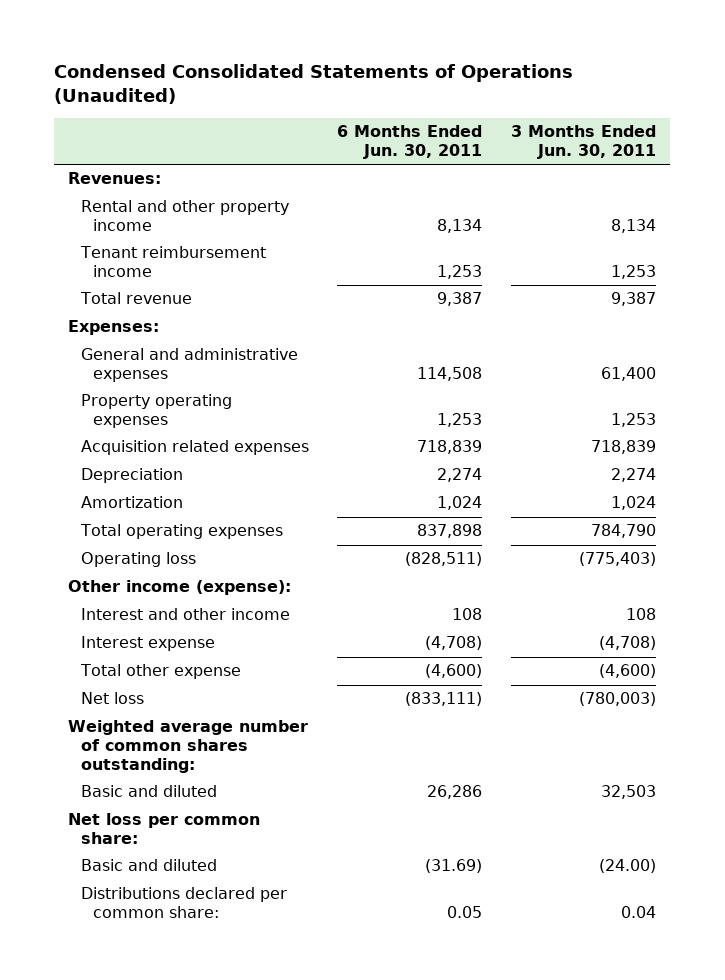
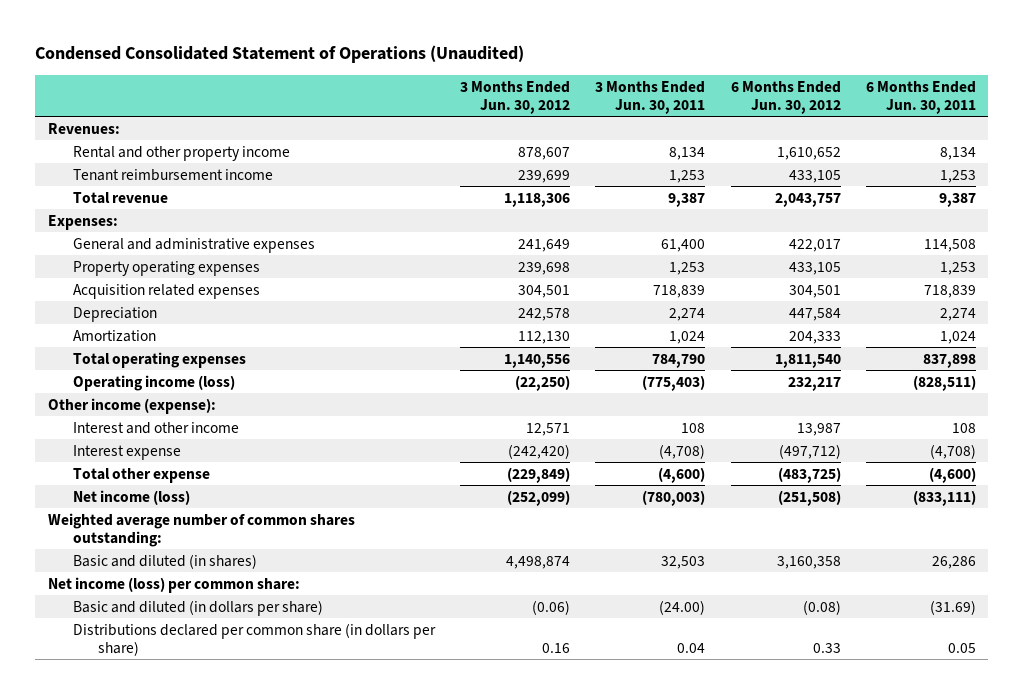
[54,64,574,105] Condensed Consolidated Statements of Operations (Unaudited) -> [35,45,525,64] Condensed Consolidated Statement of Operations (Unaudited)
none -> [460,80,571,115] 3 Months Ended Jun. 30, 2012
none -> [730,80,841,115] 6 Months Ended Jun. 30, 2012
[80,552,196,568] Operating loss -> [72,374,235,391] Operating income (loss)
[80,692,144,705] Net loss -> [72,489,190,505] Net income (loss)
[80,785,217,798] Basic and diluted -> [72,553,257,569] Basic and diluted (in shares)
[68,813,261,845] Net loss per common share: -> [47,576,300,593] Net income (loss) per common share:
[80,859,217,872] Basic and diluted -> [72,599,323,616] Basic and diluted (in dollars per share)
[80,887,287,919] Distributions declared per common share: -> [72,622,436,657] Distributions declared per common share (in dollars per share)

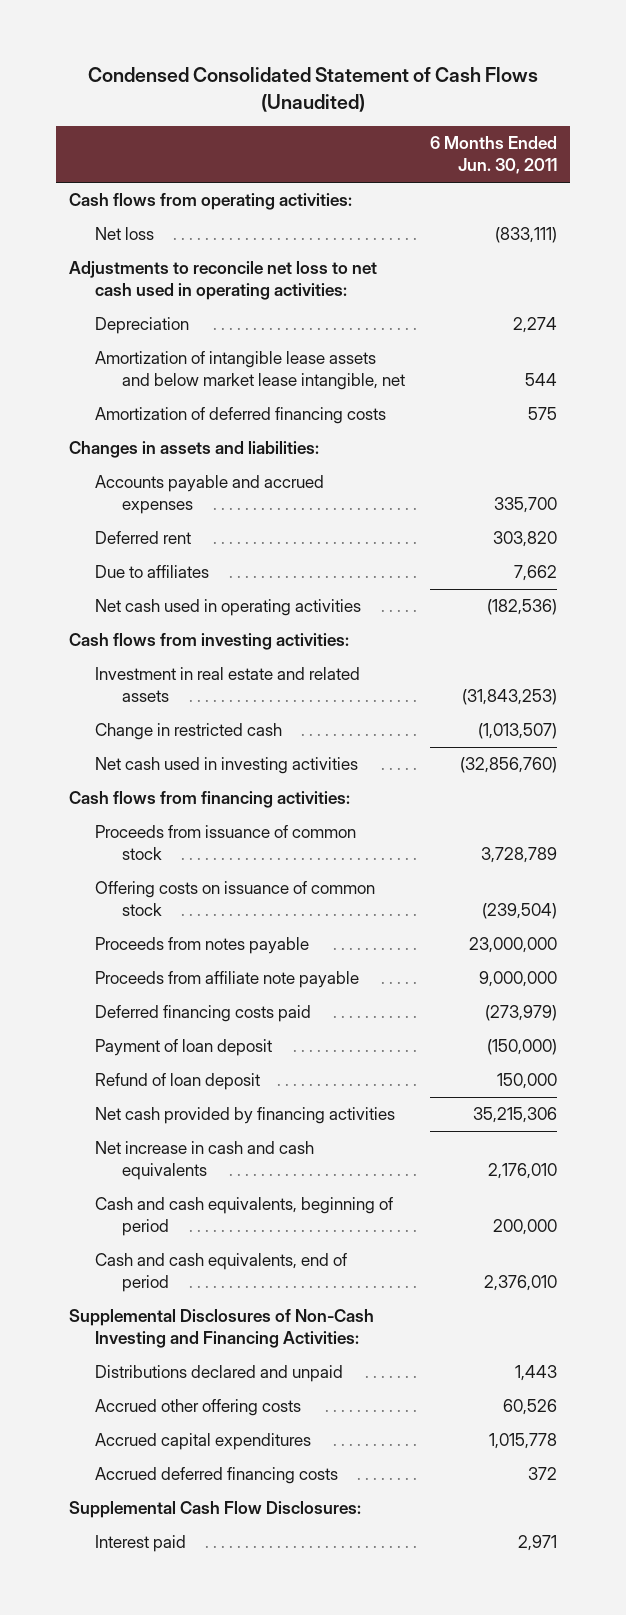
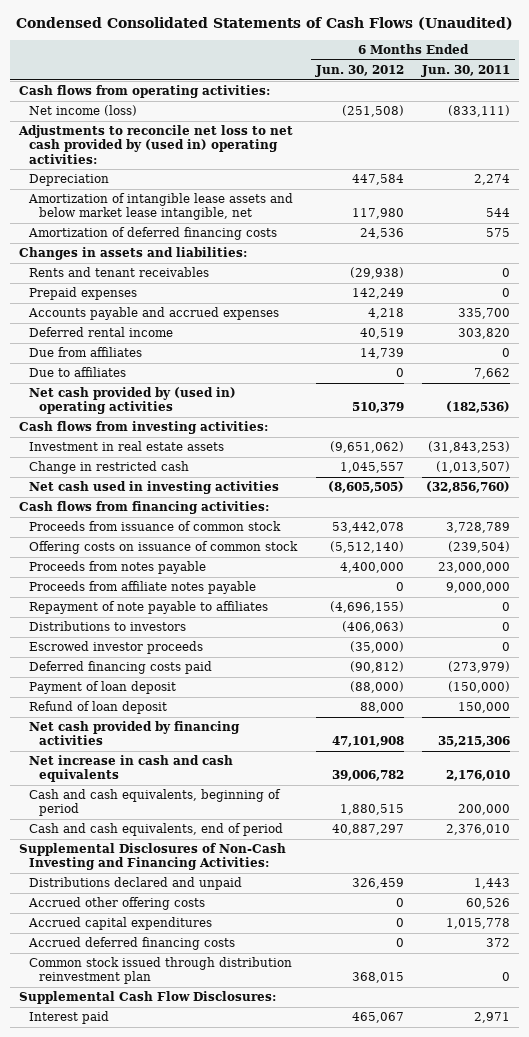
[87,67,538,112] Condensed Consolidated Statement of Cash Flows (Unaudited) -> [15,17,513,31] Condensed Consolidated Statements of Cash Flows (Unaudited)
none -> [314,64,404,77] Jun. 30, 2012
[95,227,155,241] Net loss -> [29,105,138,117] Net income (loss)
[68,261,377,301] Adjustments to reconcile net loss to net cash used in operating activities: -> [18,125,294,164] Adjustments to reconcile net loss to net cash provided by (used in) operating activities:
none -> [29,267,210,278] Rents and tenant receivables
none -> [29,287,138,301] Prepaid expenses
[95,531,192,545] Deferred rent -> [29,327,174,338] Deferred rental income
none -> [29,347,143,358] Due from affiliates
[95,599,362,617] Net cash used in operating activities -> [29,387,237,415] Net cash provided by (used in) operating activities
[95,667,361,703] Investment in real estate and related assets -> [29,441,225,452] Investment in real estate assets
[95,971,360,989] Proceeds from affiliate note payable -> [29,581,257,595] Proceeds from affiliate notes payable
none -> [29,601,269,615] Repayment of note payable to affiliates
none -> [29,621,187,632] Distributions to investors
none -> [29,641,204,655] Escrowed investor proceeds
none -> [29,957,293,985] Common stock issued through distribution reinvestment plan

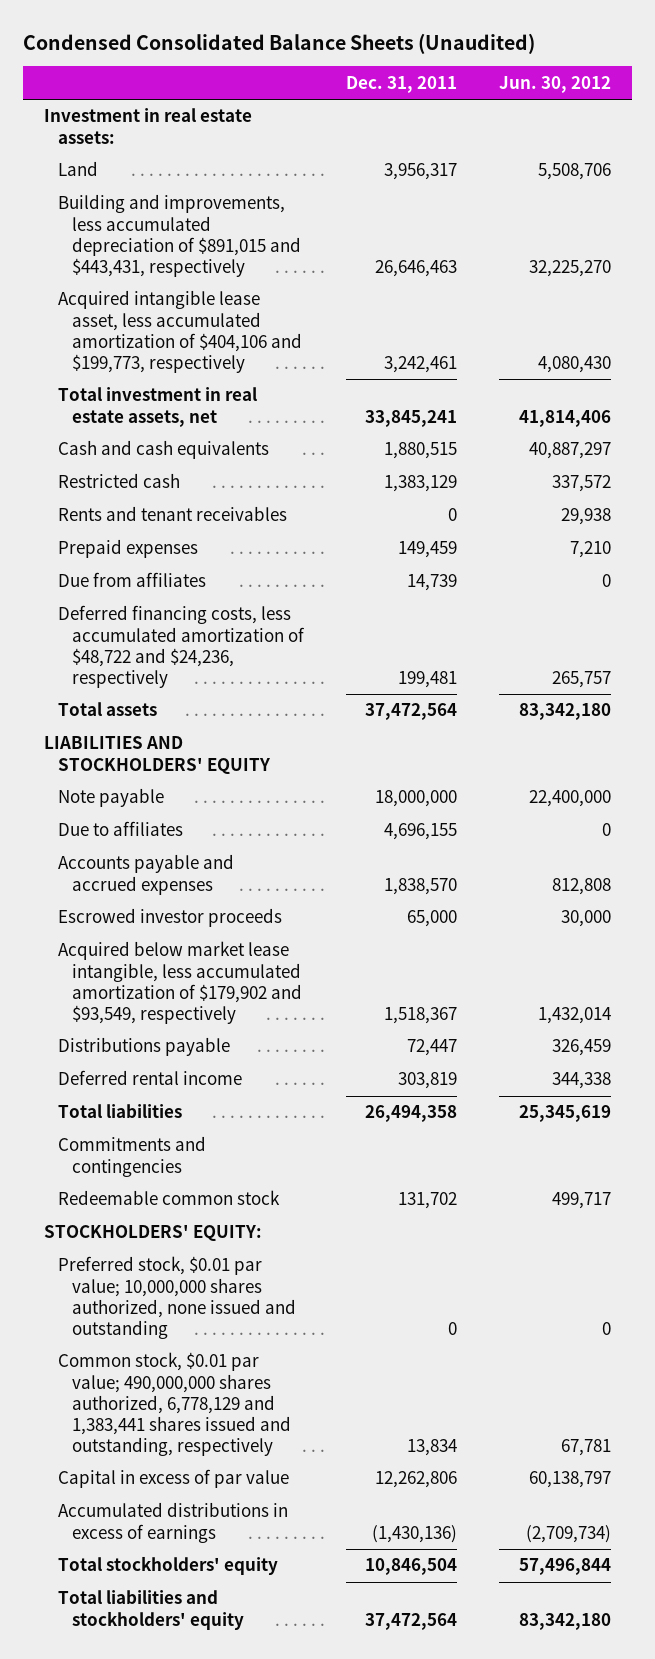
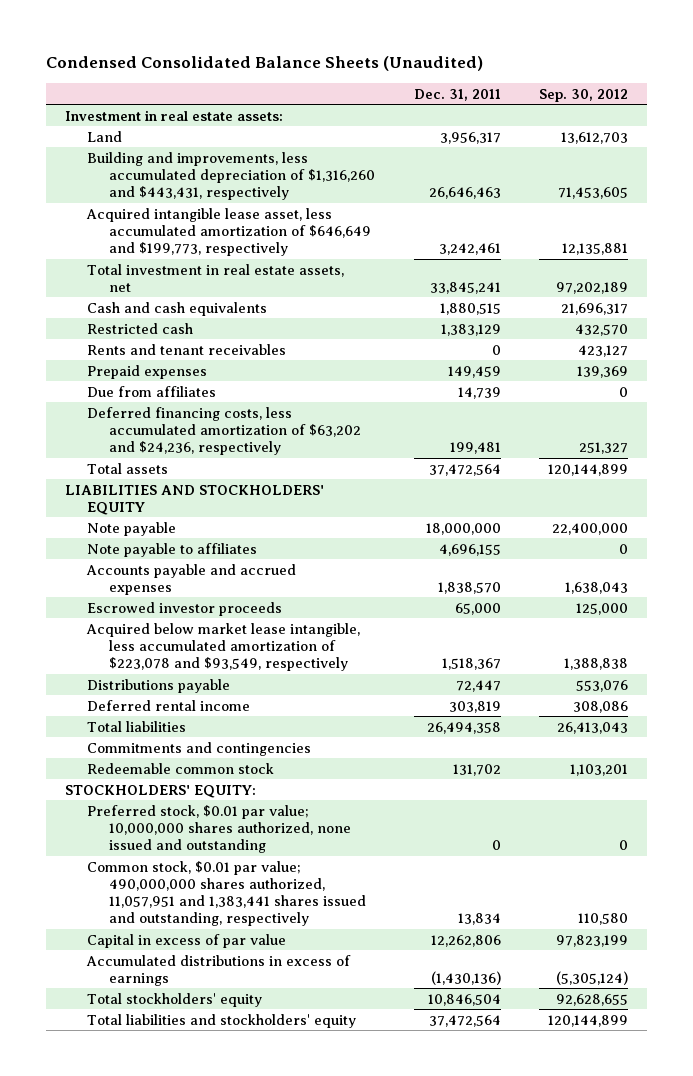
[499,75,612,93] Jun. 30, 2012 -> none
none -> [539,88,629,102] Sep. 30, 2012
[58,194,302,277] Building and improvements, less accumulated depreciation of $891,015 and $443,431, respectively -> [86,151,375,201] Building and improvements, less accumulated depreciation of $1,316,260 and $443,431, respectively
[58,290,303,373] Acquired intangible lease asset, less accumulated amortization of $404,106 and $199,773, respectively -> [85,207,371,257] Acquired intangible lease asset, less accumulated amortization of $646,649 and $199,773, respectively
[58,605,306,688] Deferred financing costs, less accumulated amortization of $48,722 and $24,236, respectively -> [86,406,361,456] Deferred financing costs, less accumulated amortization of $63,202 and $24,236, respectively
[58,821,184,837] Due to affiliates -> [86,542,257,557] Note payable to affiliates
[58,941,303,1024] Acquired below market lease intangible, less accumulated amortization of $179,902 and $93,549, respectively -> [85,622,360,672] Acquired below market lease intangible, less accumulated amortization of $223,078 and $93,549, respectively
[58,1352,292,1457] Common stock, $0.01 par value; 490,000,000 shares authorized, 6,778,129 and 1,383,441 shares issued and outstanding, respectively -> [86,860,366,927] Common stock, $0.01 par value; 490,000,000 shares authorized, 11,057,951 and 1,383,441 shares issued and outstanding, respectively

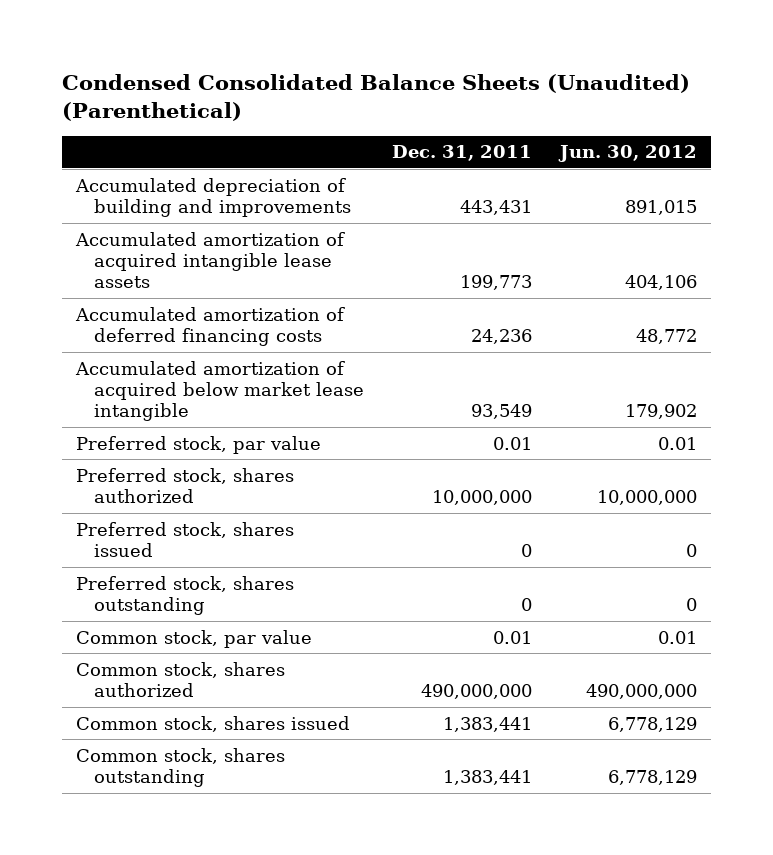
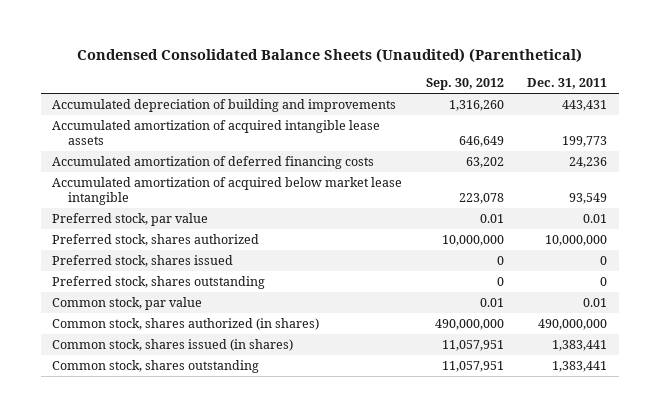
[557,145,697,163] Jun. 30, 2012 -> none
none -> [425,78,504,91] Sep. 30, 2012
[76,661,286,698] Common stock, shares authorized -> [52,318,320,331] Common stock, shares authorized (in shares)
[76,715,351,732] Common stock, shares issued -> [52,339,294,352] Common stock, shares issued (in shares)

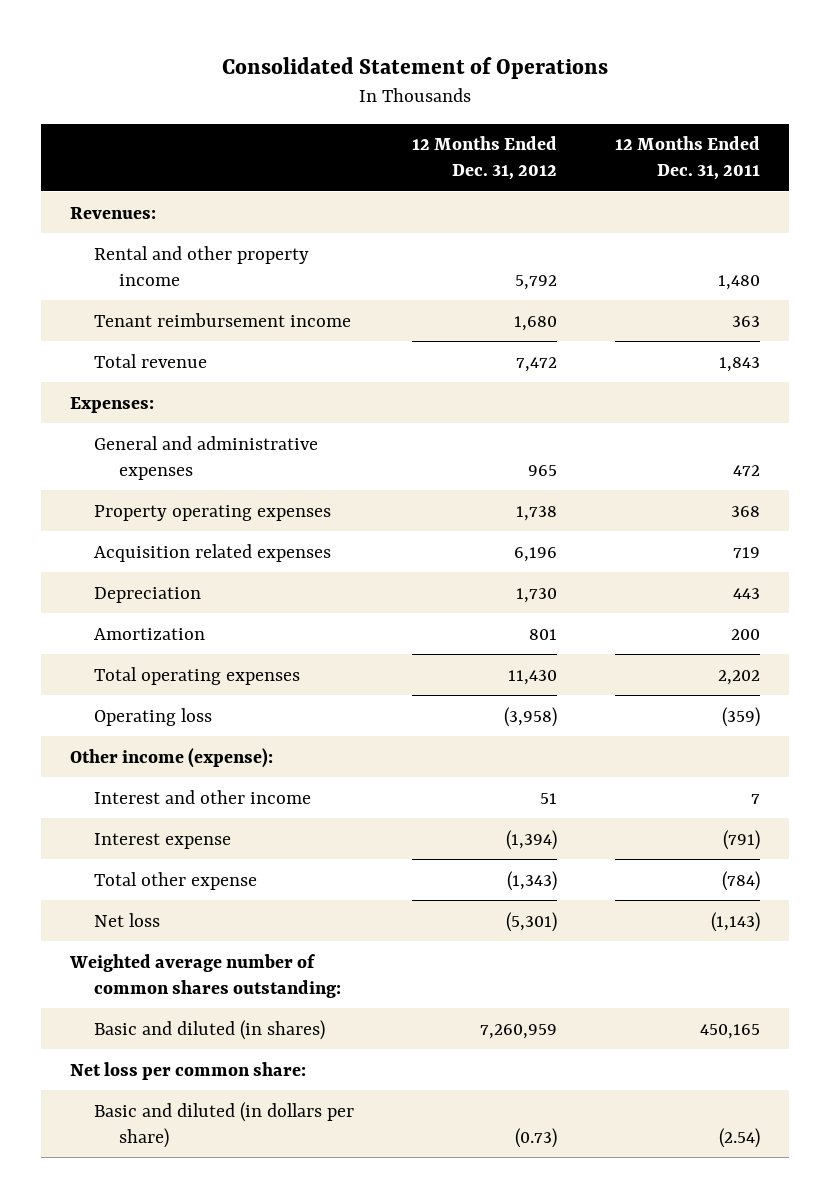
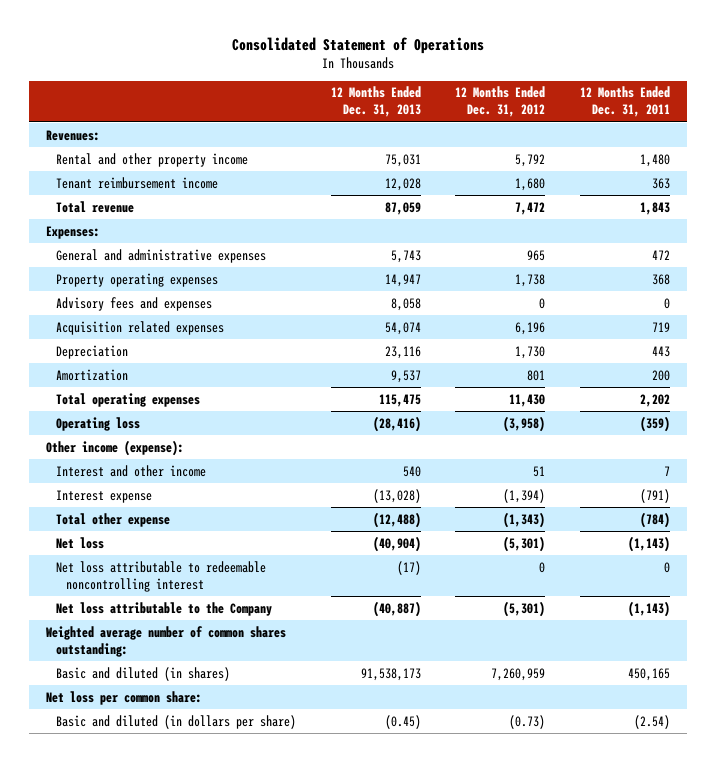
none -> [330,86,421,118] 12 Months Ended Dec. 31, 2013
none -> [56,296,213,311] Advisory fees and expenses
none -> [56,560,267,592] Net loss attributable to redeemable noncontrolling interest
none -> [56,601,273,616] Net loss attributable to the Company

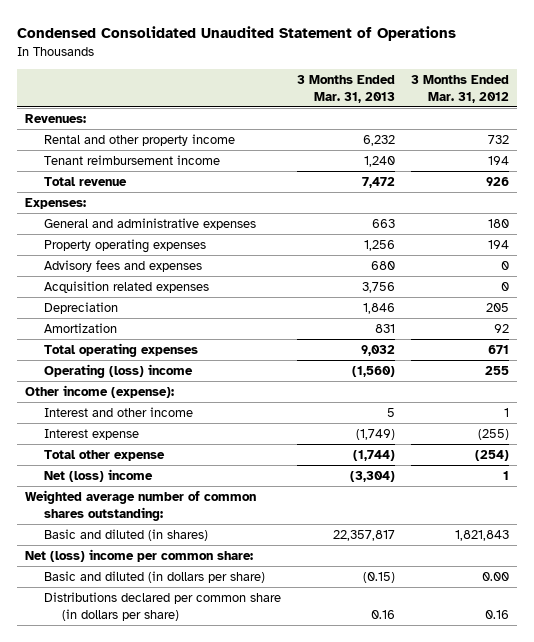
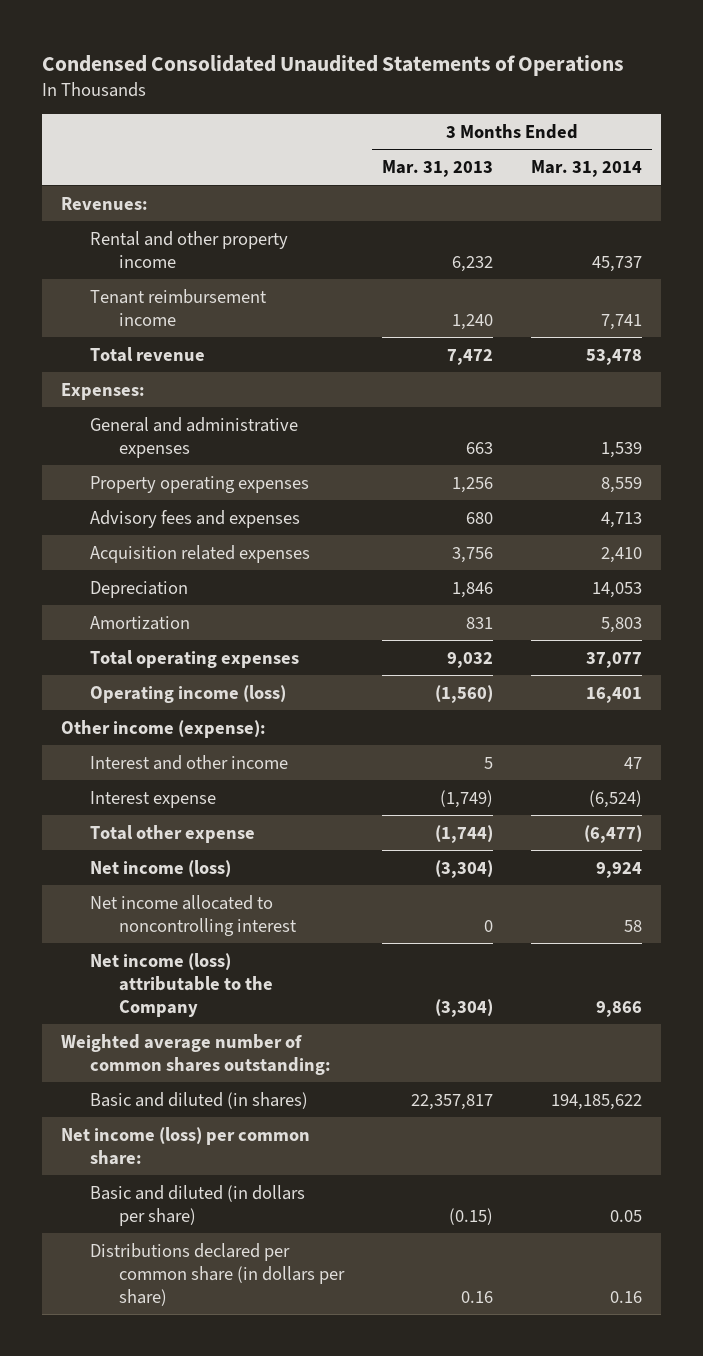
[17,25,457,41] Condensed Consolidated Unaudited Statement of Operations -> [41,54,624,76] Condensed Consolidated Unaudited Statements of Operations
[410,74,509,103] 3 Months Ended Mar. 31, 2012 -> none
none -> [531,160,643,178] Mar. 31, 2014
[43,364,193,379] Operating (loss) income -> [89,684,286,703] Operating income (loss)
none -> [89,859,231,877] Net income (loss)
none -> [89,894,297,936] Net income allocated to noncontrolling interest
[43,469,153,483] Net (loss) income -> [89,952,273,1017] Net income (loss) attributable to the Company
[25,549,254,563] Net (loss) income per common share: -> [60,1126,310,1165] Net income (loss) per common share:

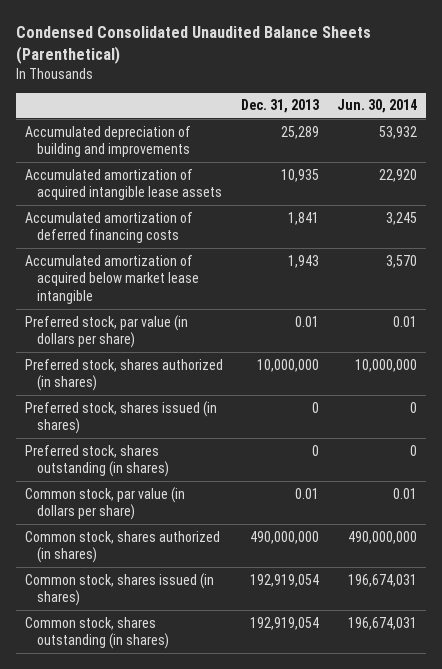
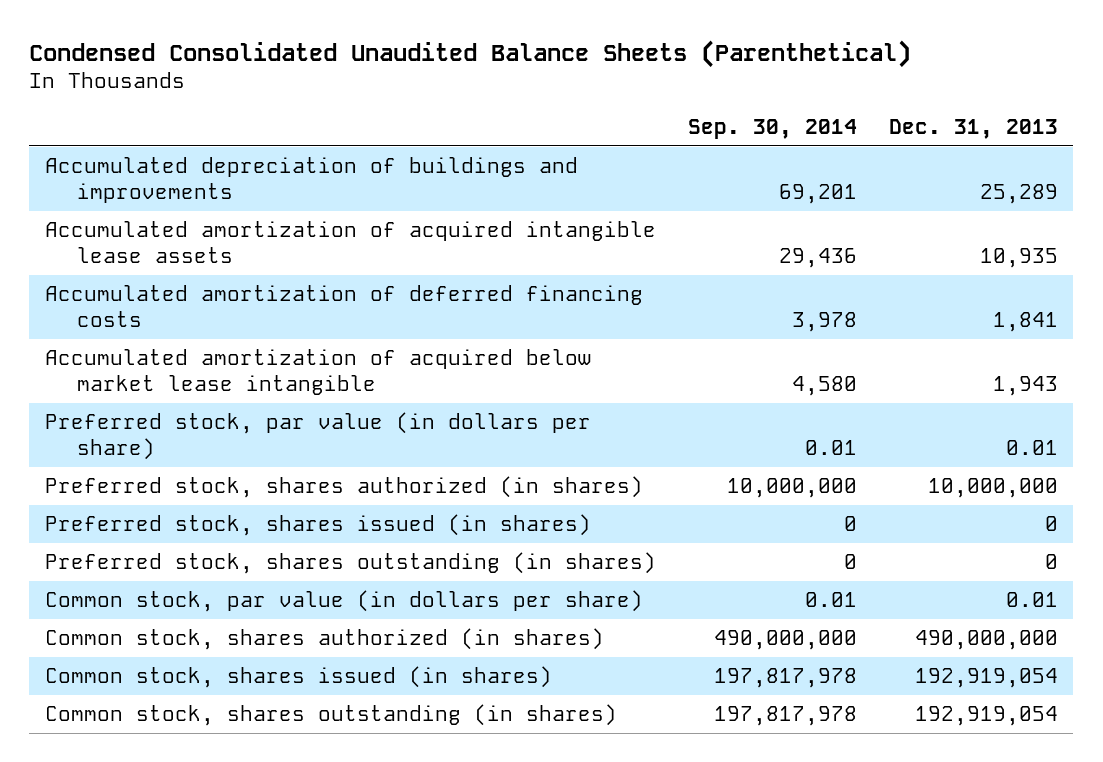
[337,99,418,114] Jun. 30, 2014 -> none
none -> [687,119,857,140] Sep. 30, 2014
[24,125,191,158] Accumulated depreciation of building and improvements -> [45,156,579,203] Accumulated depreciation of buildings and improvements

